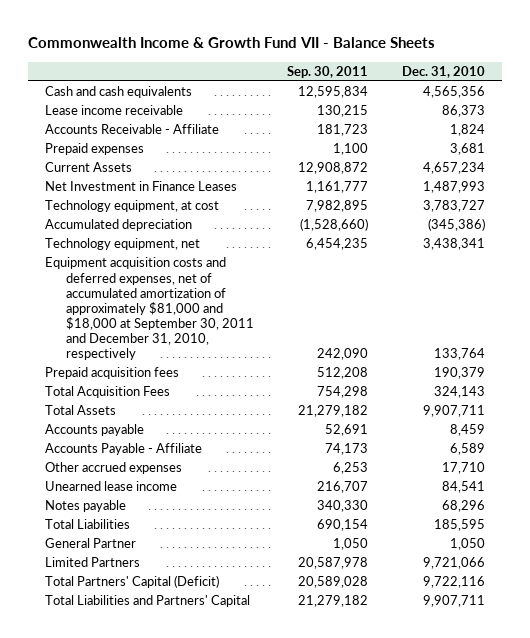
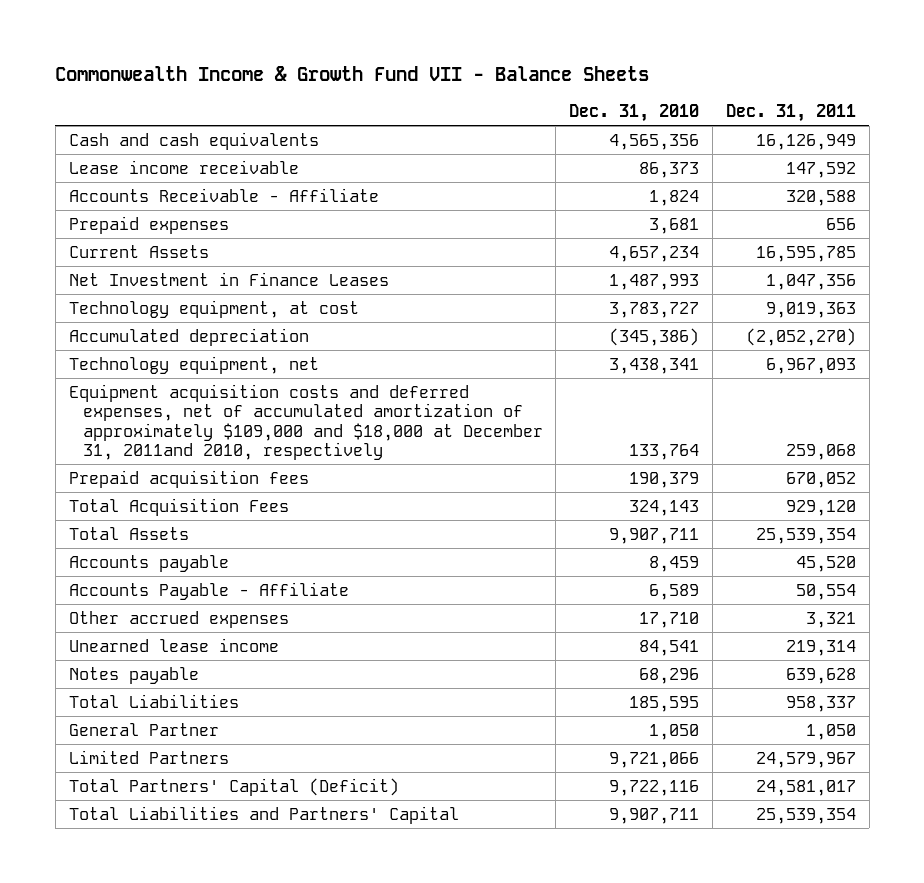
[287,65,369,78] Sep. 30, 2011 -> none
none -> [725,104,856,123] Dec. 31, 2011
[44,257,254,361] Equipment acquisition costs and deferred expenses, net of accumulated amortization of approximately $81,000 and $18,000 at September 30, 2011 and December 31, 2010, respectively -> [68,383,543,461] Equipment acquisition costs and deferred expenses, net of accumulated amortization of approximately $109,000 and $18,000 at December 31, 2011and 2010, respectively

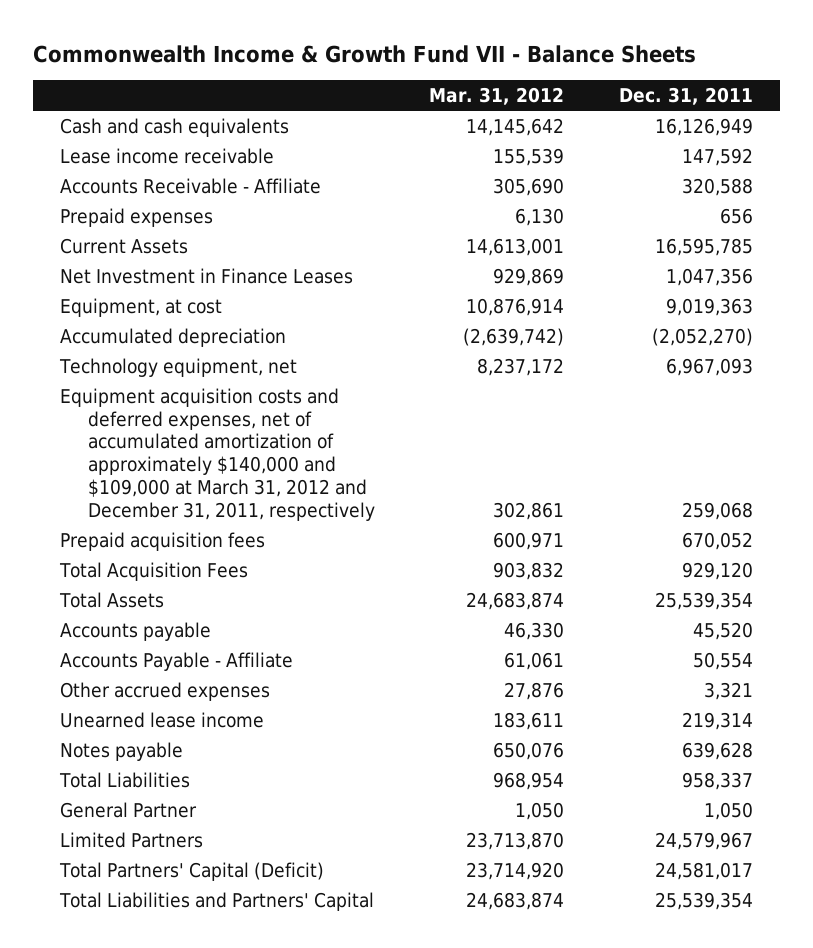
[569,104,700,123] Dec. 31, 2010 -> none
none -> [429,86,565,105] Mar. 31, 2012
[68,299,359,318] Technology equipment, at cost -> [59,297,222,317] Equipment, at cost
[68,383,543,461] Equipment acquisition costs and deferred expenses, net of accumulated amortization of approximately $109,000 and $18,000 at December 31, 2011and 2010, respectively -> [59,387,376,521] Equipment acquisition costs and deferred expenses, net of accumulated amortization of approximately $140,000 and $109,000 at March 31, 2012 and December 31, 2011, respectively

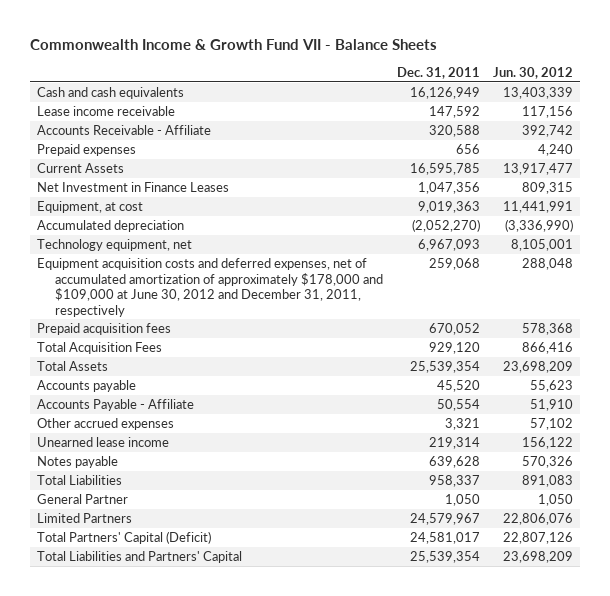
[429,86,565,105] Mar. 31, 2012 -> none
none -> [493,67,574,80] Jun. 30, 2012
[59,387,376,521] Equipment acquisition costs and deferred expenses, net of accumulated amortization of approximately $140,000 and $109,000 at March 31, 2012 and December 31, 2011, respectively -> [36,258,384,317] Equipment acquisition costs and deferred expenses, net of accumulated amortization of approximately $178,000 and $109,000 at June 30, 2012 and December 31, 2011, respectively

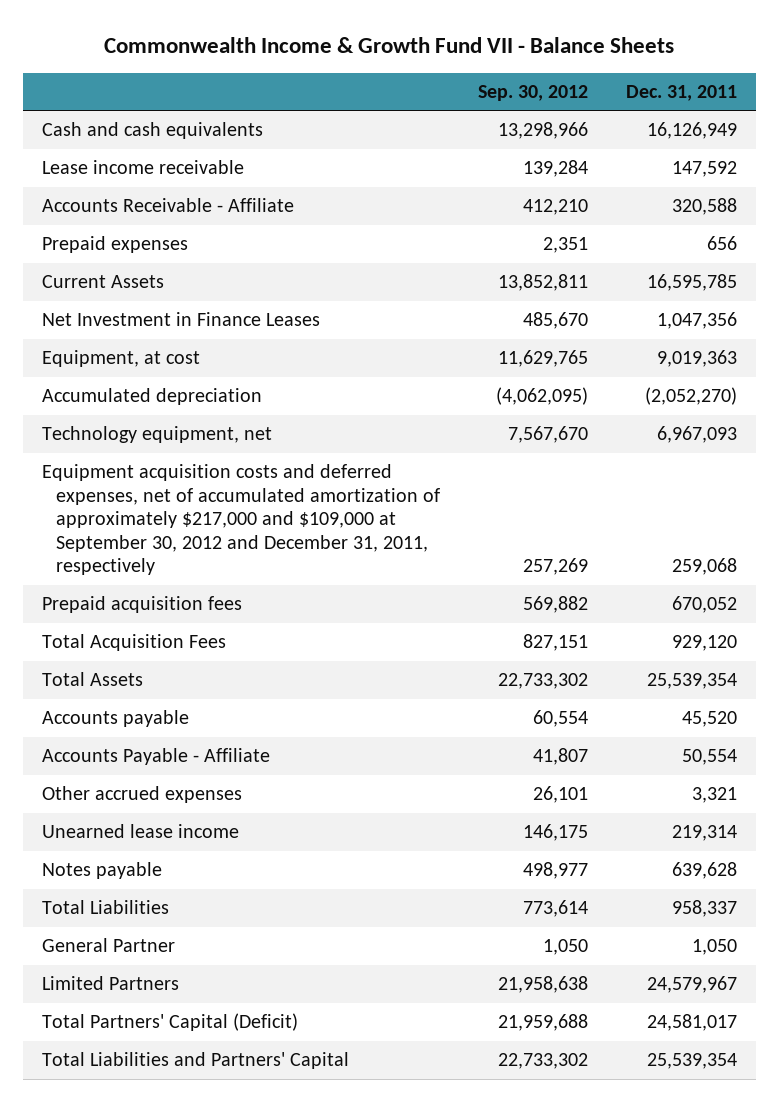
[493,67,574,80] Jun. 30, 2012 -> none
none -> [477,84,588,101] Sep. 30, 2012
[36,258,384,317] Equipment acquisition costs and deferred expenses, net of accumulated amortization of approximately $178,000 and $109,000 at June 30, 2012 and December 31, 2011, respectively -> [41,464,441,576] Equipment acquisition costs and deferred expenses, net of accumulated amortization of approximately $217,000 and $109,000 at September 30, 2012 and December 31, 2011, respectively

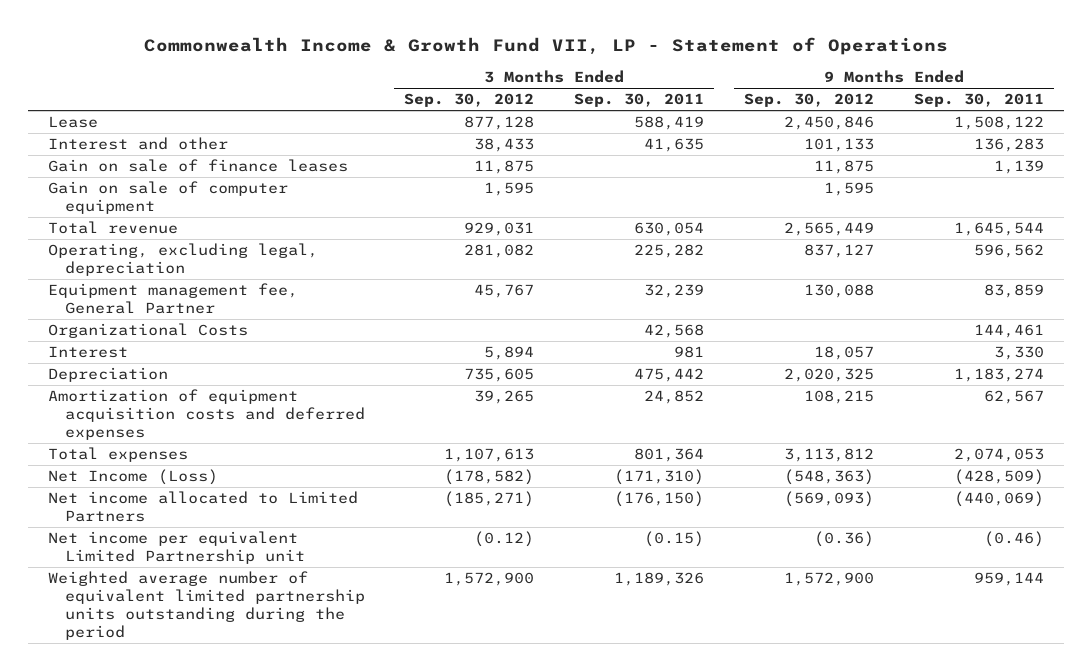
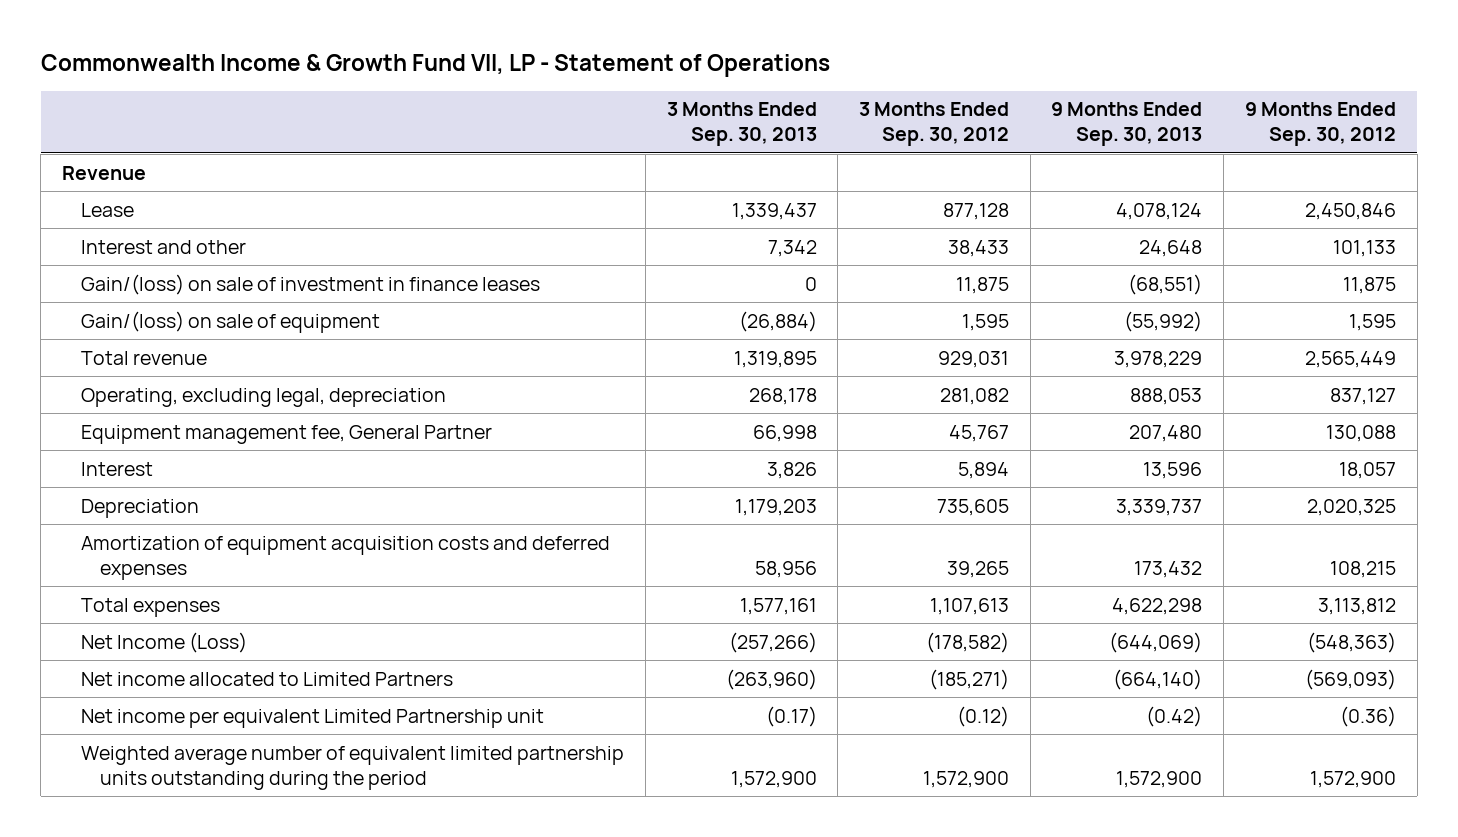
[574,93,705,108] Sep. 30, 2011 -> none
[913,93,1044,108] Sep. 30, 2011 -> none
none -> [666,102,817,147] 3 Months Ended Sep. 30, 2013
none -> [1051,102,1203,147] 9 Months Ended Sep. 30, 2013
none -> [61,165,146,180] Revenue
[48,159,349,173] Gain on sale of finance leases -> [81,273,541,295] Gain/(loss) on sale of investment in finance leases
[48,181,289,215] Gain on sale of computer equipment -> [81,310,381,333] Gain/(loss) on sale of equipment
[48,323,249,339] Organizational Costs -> none

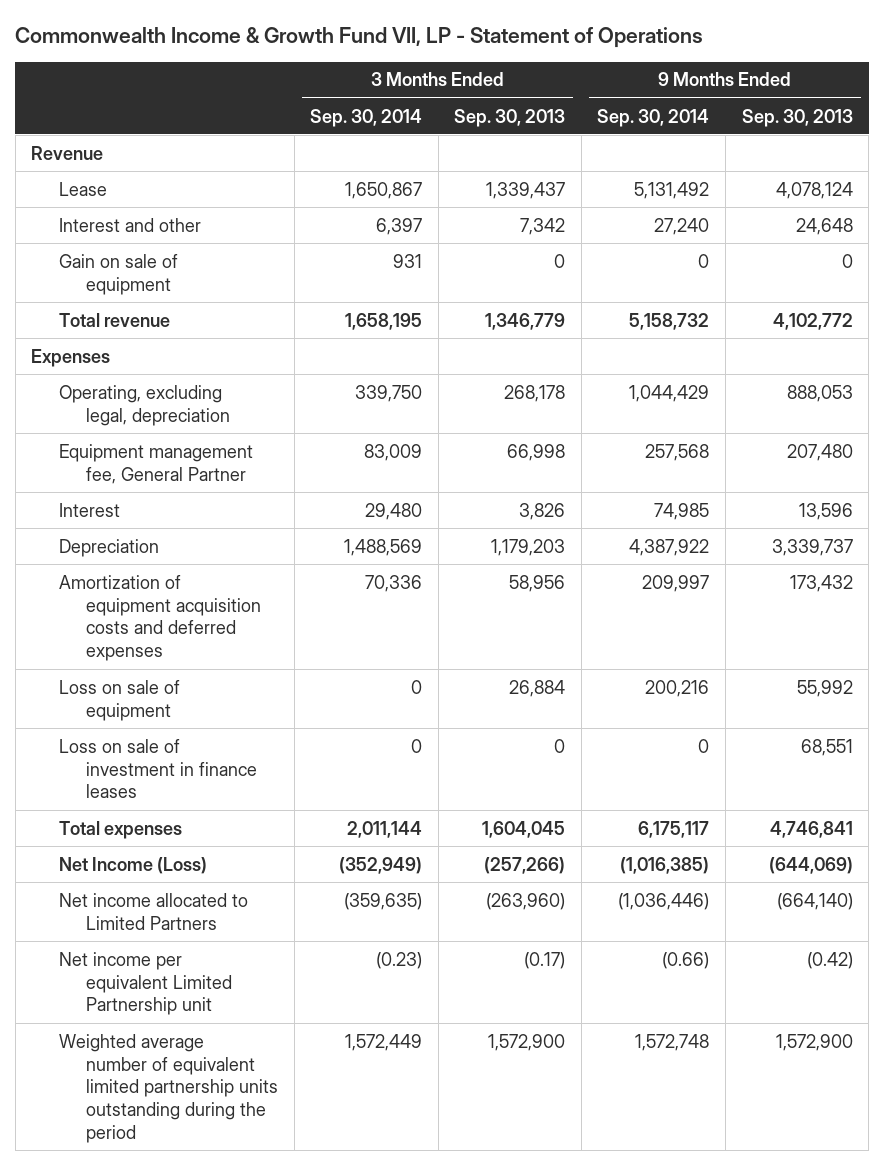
[859,102,1010,147] 3 Months Ended Sep. 30, 2012 -> none
[1244,102,1396,147] 9 Months Ended Sep. 30, 2012 -> none
none -> [310,108,423,127] Sep. 30, 2014
none -> [597,108,710,127] Sep. 30, 2014
[81,273,541,295] Gain/(loss) on sale of investment in finance leases -> none
[81,310,381,333] Gain/(loss) on sale of equipment -> [58,253,178,295] Gain on sale of equipment
[738,310,817,332] (26,884) -> [554,253,566,268] 0
[1124,310,1203,332] (55,992) -> [841,253,853,268] 0
[733,350,817,368] 1,319,895 -> [485,312,566,330] 1,346,779
[1114,350,1203,368] 3,978,229 -> [772,312,853,330] 4,102,772
none -> [31,348,111,367] Expenses
none -> [58,679,180,721] Loss on sale of equipment
none -> [58,738,258,799] Loss on sale of investment in finance leases
[739,597,817,615] 1,577,161 -> [482,820,566,838] 1,604,045
[1112,597,1203,615] 4,622,298 -> [769,820,853,838] 4,746,841

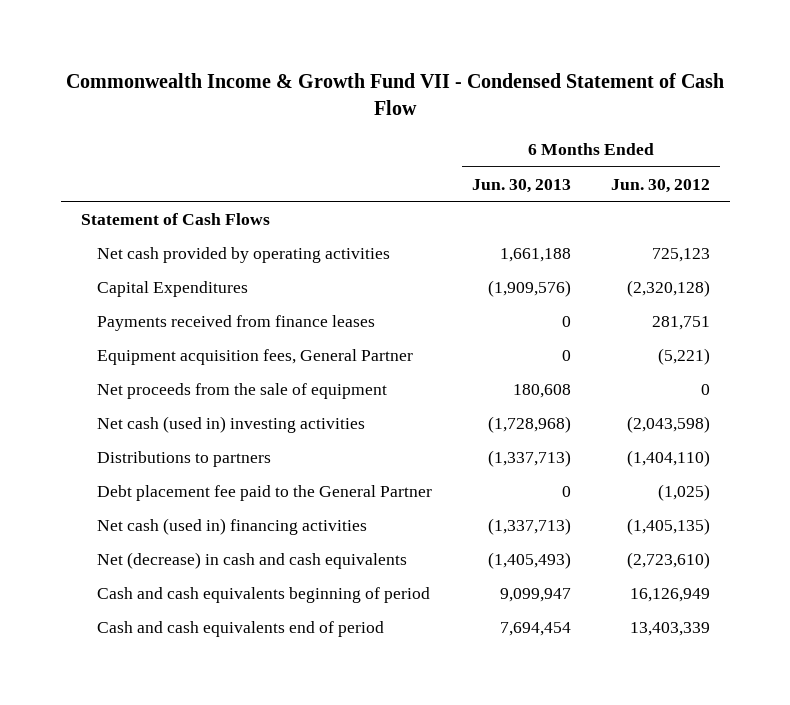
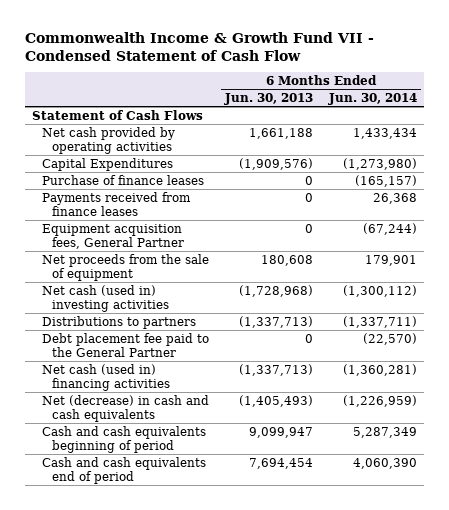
[610,178,710,193] Jun. 30, 2012 -> none
none -> [327,93,417,106] Jun. 30, 2014
none -> [42,174,205,185] Purchase of finance leases

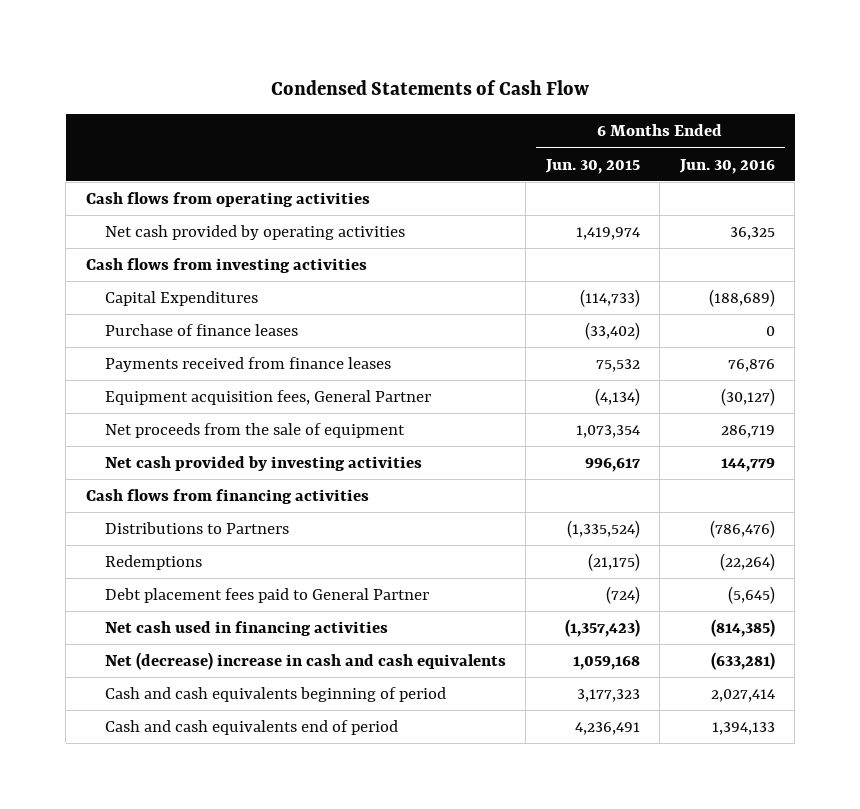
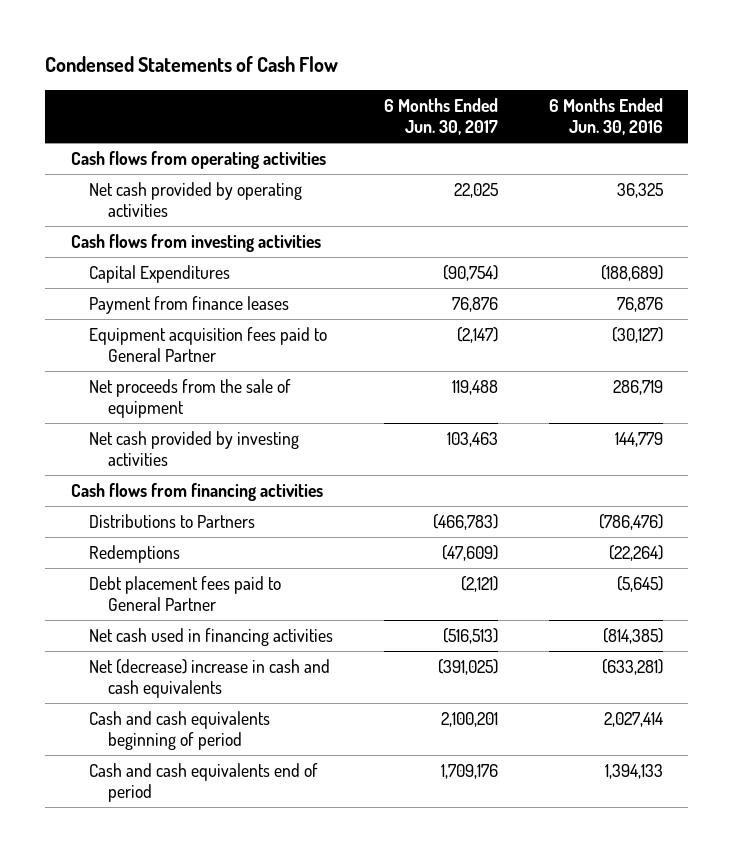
[544,158,640,174] Jun. 30, 2015 -> none
none -> [384,97,499,135] 6 Months Ended Jun. 30, 2017
[104,324,298,337] Purchase of finance leases -> none
[104,357,391,373] Payments received from finance leases -> [89,295,290,314] Payment from finance leases
[104,390,431,406] Equipment acquisition fees, General Partner -> [89,326,328,363] Equipment acquisition fees paid to General Partner

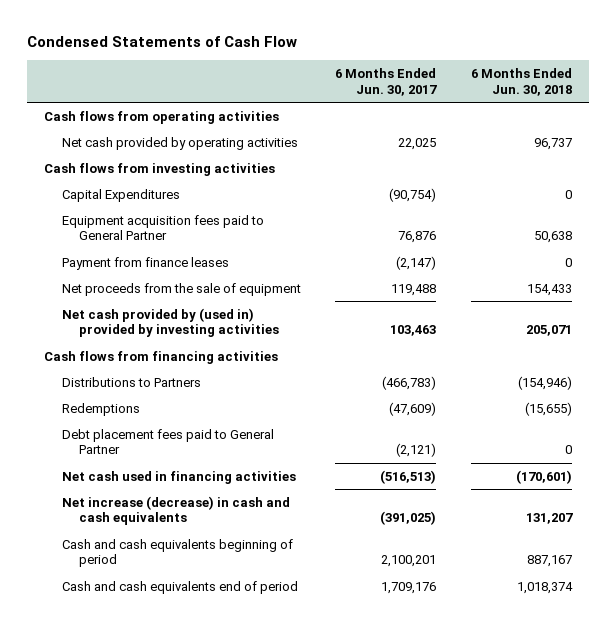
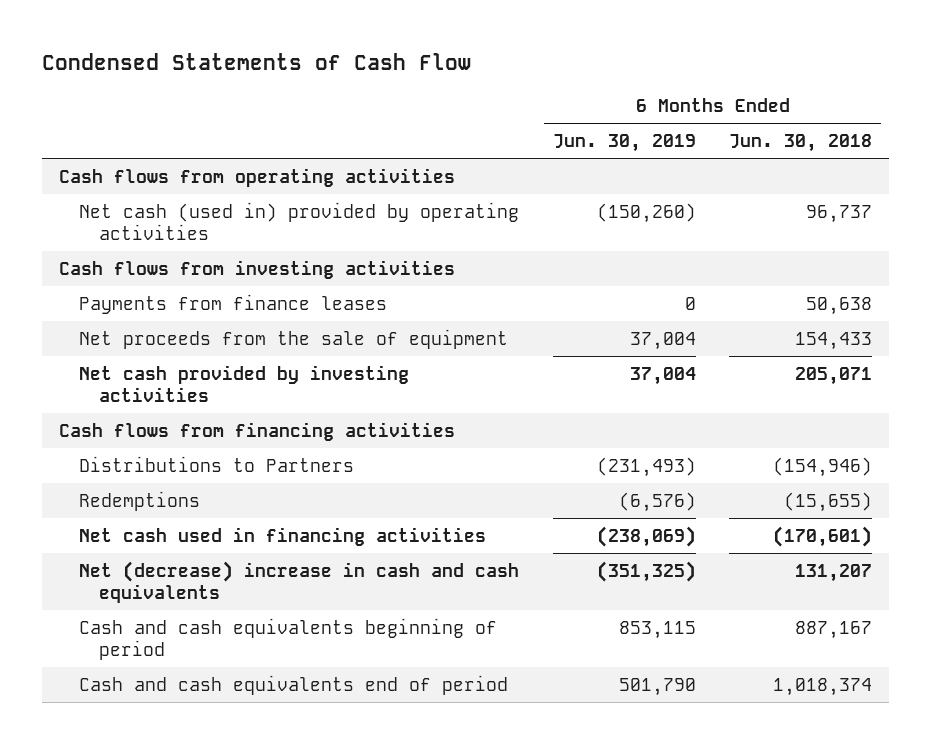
[335,68,438,96] 6 Months Ended Jun. 30, 2017 -> none
none -> [552,133,696,152] Jun. 30, 2019
[61,136,298,150] Net cash provided by operating activities -> [79,201,520,240] Net cash (used in) provided by operating activities
[61,188,180,202] Capital Expenditures -> none
[61,214,264,241] Equipment acquisition fees paid to General Partner -> none
[61,256,229,270] Payment from finance leases -> [79,293,388,314] Payments from finance leases
[564,257,572,267] 0 -> [806,296,873,315] 50,638
[61,307,279,338] Net cash provided by (used in) provided by investing activities -> [79,364,410,402] Net cash provided by investing activities
[61,428,274,455] Debt placement fees paid to General Partner -> none
[61,495,290,526] Net increase (decrease) in cash and cash equivalents -> [79,560,520,603] Net (decrease) increase in cash and cash equivalents

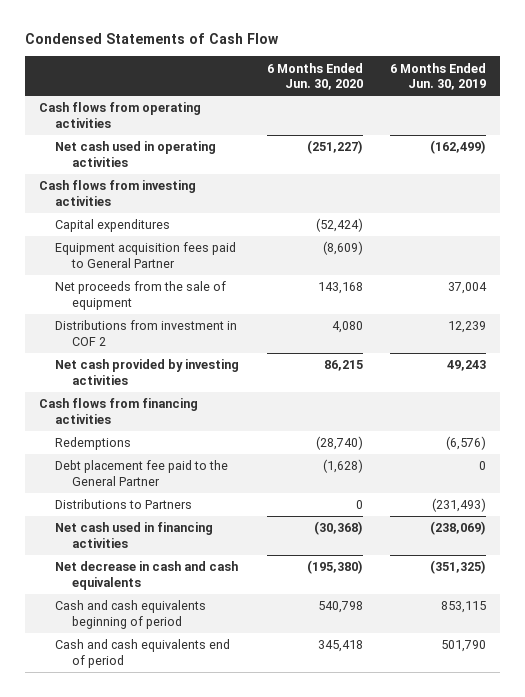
[729,133,873,152] Jun. 30, 2018 -> none
none -> [266,62,363,91] 6 Months Ended Jun. 30, 2020
[79,201,520,240] Net cash (used in) provided by operating activities -> [55,141,217,167] Net cash used in operating activities
[596,202,696,223] (150,260) -> [430,140,487,155] (162,499)
[79,293,388,314] Payments from finance leases -> none
none -> [55,219,171,233] Capital expenditures
none -> [55,242,237,268] Equipment acquisition fees paid to General Partner
none -> [55,320,238,346] Distributions from investment in COF 2
[629,366,696,385] 37,004 -> [447,360,487,372] 49,243
none -> [55,460,229,486] Debt placement fee paid to the General Partner
[79,455,355,472] Distributions to Partners -> [55,499,193,510] Distributions to Partners
[79,560,520,603] Net (decrease) increase in cash and cash equivalents -> [55,561,239,590] Net decrease in cash and cash equivalents

